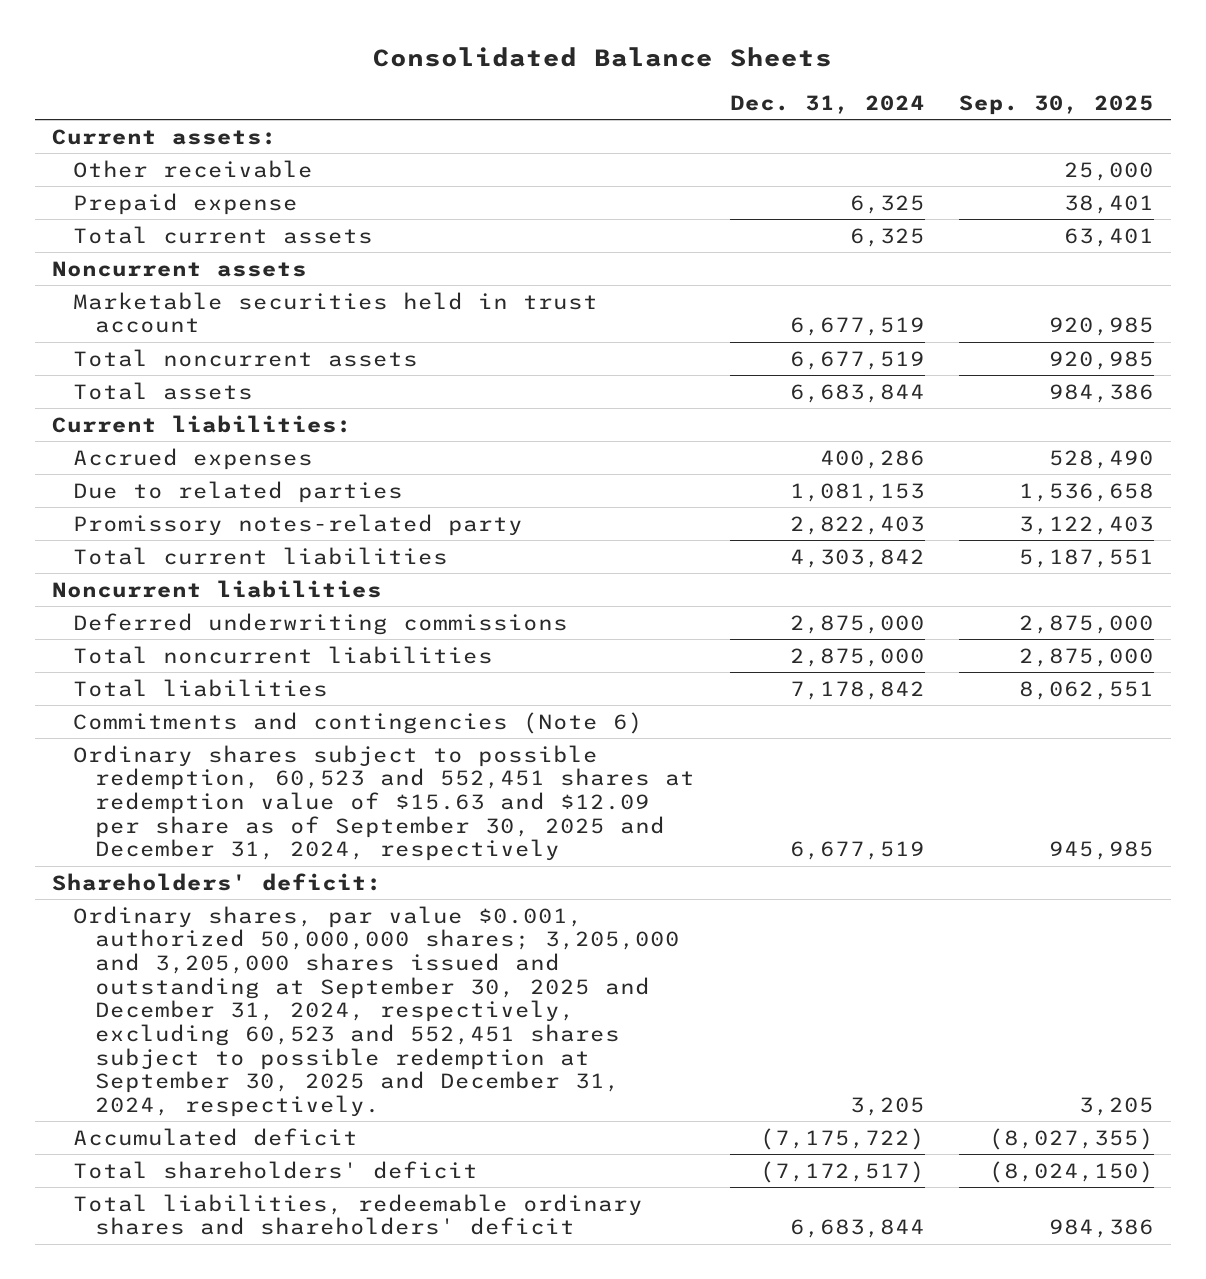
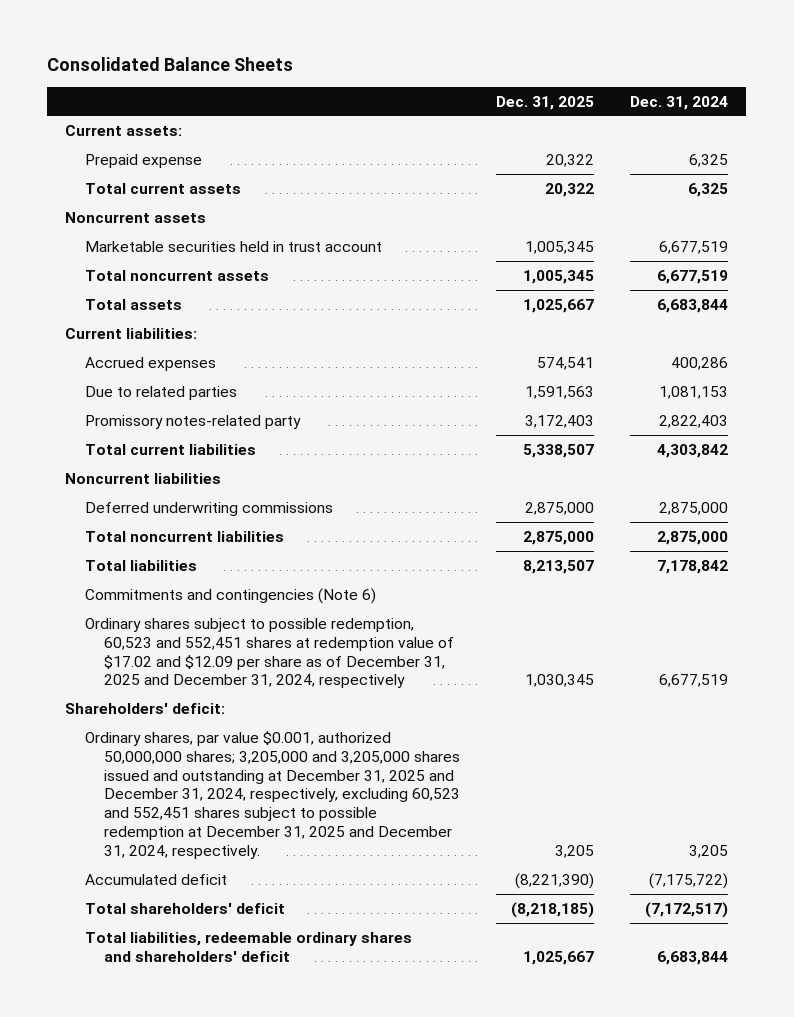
[959,95,1155,116] Sep. 30, 2025 -> none
none -> [496,95,595,110] Dec. 31, 2025
[73,159,314,178] Other receivable -> none
[73,744,695,862] Ordinary shares subject to possible redemption, 60,523 and 552,451 shares at redemption value of $15.63 and $12.09 per share as of September 30, 2025 and December 31, 2024, respectively -> [84,617,454,689] Ordinary shares subject to possible redemption, 60,523 and 552,451 shares at redemption value of $17.02 and $12.09 per share as of December 31, 2025 and December 31, 2024, respectively
[73,905,680,1117] Ordinary shares, par value $0.001, authorized 50,000,000 shares; 3,205,000 and 3,205,000 shares issued and outstanding at September 30, 2025 and December 31, 2024, respectively, excluding 60,523 and 552,451 shares subject to possible redemption at September 30, 2025 and December 31, 2024, respectively. -> [84,730,460,860] Ordinary shares, par value $0.001, authorized 50,000,000 shares; 3,205,000 and 3,205,000 shares issued and outstanding at December 31, 2025 and December 31, 2024, respectively, excluding 60,523 and 552,451 shares subject to possible redemption at December 31, 2025 and December 31, 2024, respectively.

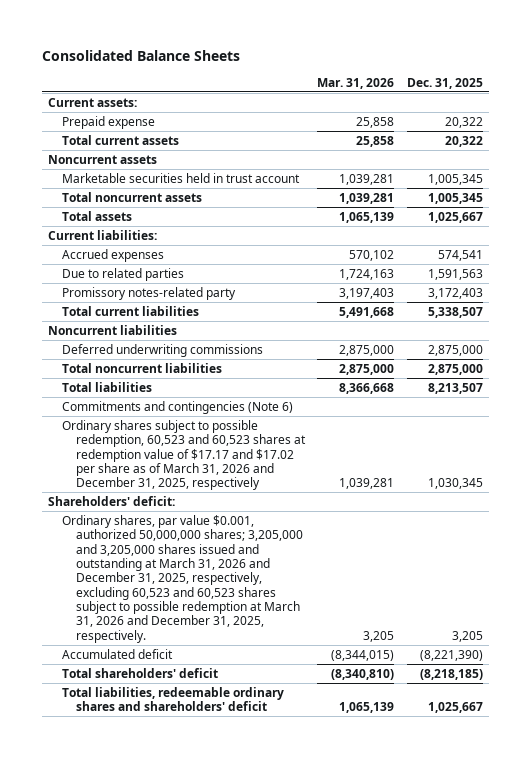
[630,95,729,110] Dec. 31, 2024 -> none
none -> [317,77,395,89] Mar. 31, 2026
[84,617,454,689] Ordinary shares subject to possible redemption, 60,523 and 552,451 shares at redemption value of $17.02 and $12.09 per share as of December 31, 2025 and December 31, 2024, respectively -> [62,419,306,491] Ordinary shares subject to possible redemption, 60,523 and 60,523 shares at redemption value of $17.17 and $17.02 per share as of March 31, 2026 and December 31, 2025, respectively
[84,730,460,860] Ordinary shares, par value $0.001, authorized 50,000,000 shares; 3,205,000 and 3,205,000 shares issued and outstanding at December 31, 2025 and December 31, 2024, respectively, excluding 60,523 and 552,451 shares subject to possible redemption at December 31, 2025 and December 31, 2024, respectively. -> [62,514,303,643] Ordinary shares, par value $0.001, authorized 50,000,000 shares; 3,205,000 and 3,205,000 shares issued and outstanding at March 31, 2026 and December 31, 2025, respectively, excluding 60,523 and 60,523 shares subject to possible redemption at March 31, 2026 and December 31, 2025, respectively.

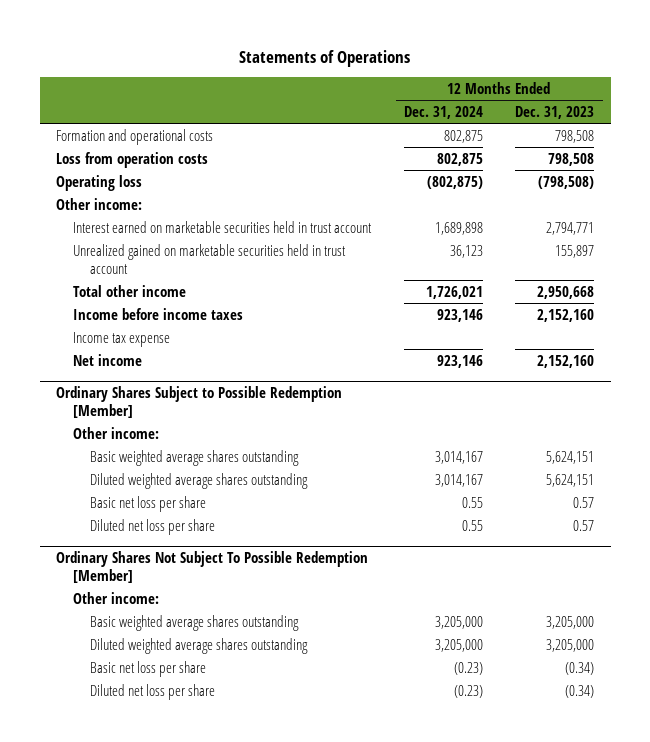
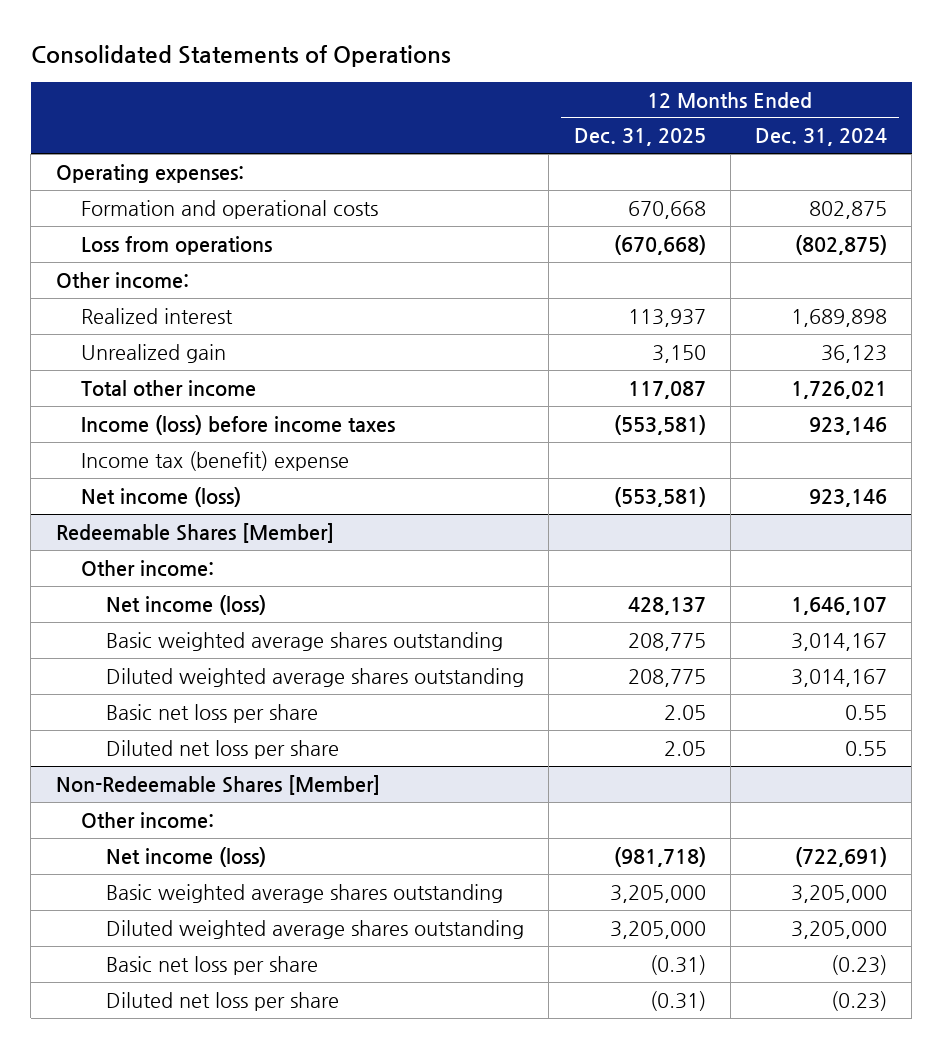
[239,49,411,67] Statements of Operations -> [30,44,451,67] Consolidated Statements of Operations
[515,106,595,120] Dec. 31, 2023 -> none
none -> [573,128,706,147] Dec. 31, 2025
none -> [55,163,244,183] Operating expenses:
[55,174,142,191] Operating loss -> none
[55,151,208,168] Loss from operation costs -> [80,235,272,255] Loss from operations
[436,152,483,166] 802,875 -> [795,234,888,255] (802,875)
[73,220,373,233] Interest earned on marketable securities held in trust account -> [80,307,233,324] Realized interest
[73,243,347,274] Unrealized gained on marketable securities held in trust account -> [80,343,226,363] Unrealized gain
[55,385,342,419] Ordinary Shares Subject to Possible Redemption [Member] -> none
[73,307,244,320] Income before income taxes -> [80,414,395,435] Income (loss) before income taxes
[73,331,171,347] Income tax expense -> [80,450,349,471] Income tax (benefit) expense
[73,353,143,366] Net income -> [80,486,241,507] Net income (loss)
none -> [55,522,334,543] Redeemable Shares [Member]
none -> [106,594,267,615] Net income (loss)
[55,550,368,584] Ordinary Shares Not Subject To Possible Redemption [Member] -> none
none -> [55,774,380,795] Non-Redeemable Shares [Member]
none -> [106,846,267,867] Net income (loss)

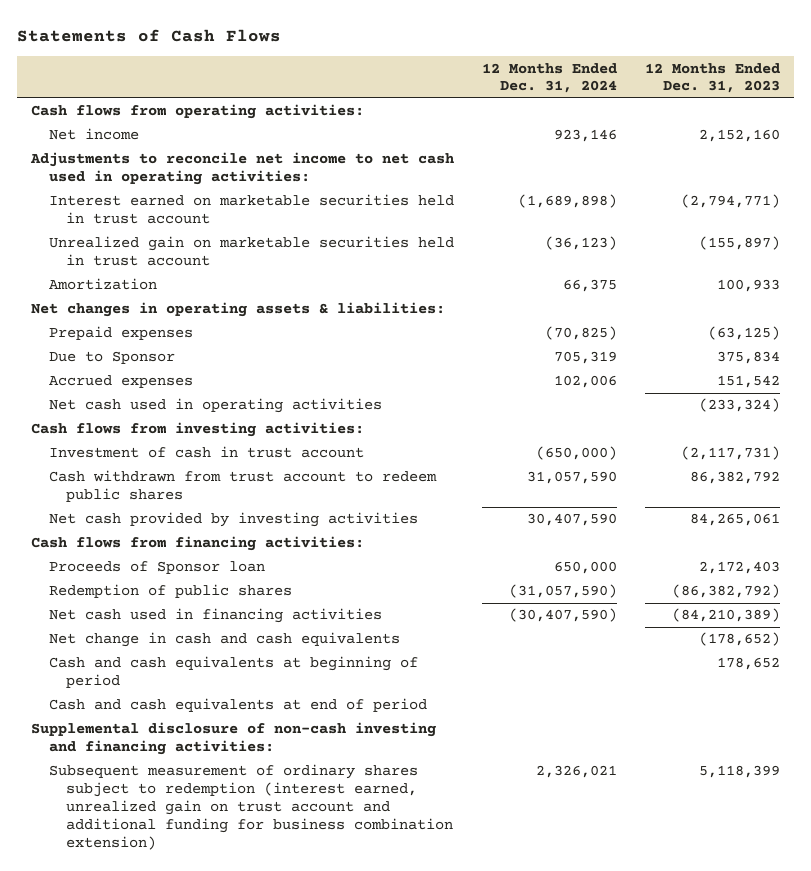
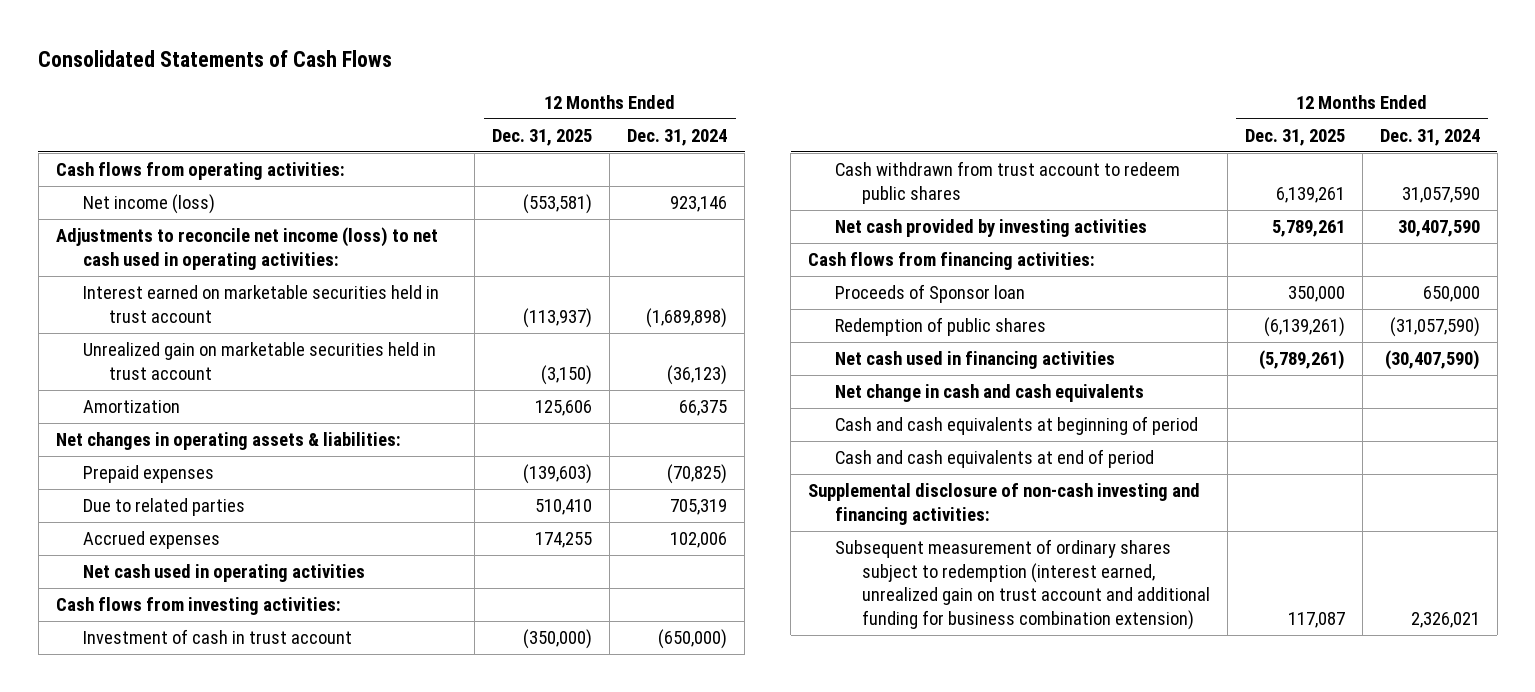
[17,28,282,42] Statements of Cash Flows -> [38,50,393,68] Consolidated Statements of Cash Flows
[644,62,780,94] 12 Months Ended Dec. 31, 2023 -> none
none -> [492,128,593,146] Dec. 31, 2025
[48,128,139,141] Net income -> [82,194,215,215] Net income (loss)
[30,152,455,186] Adjustments to reconcile net income to net cash used in operating activities: -> [55,227,438,270] Adjustments to reconcile net income (loss) to net cash used in operating activities:
[48,351,175,365] Due to Sponsor -> [82,498,245,517] Due to related parties

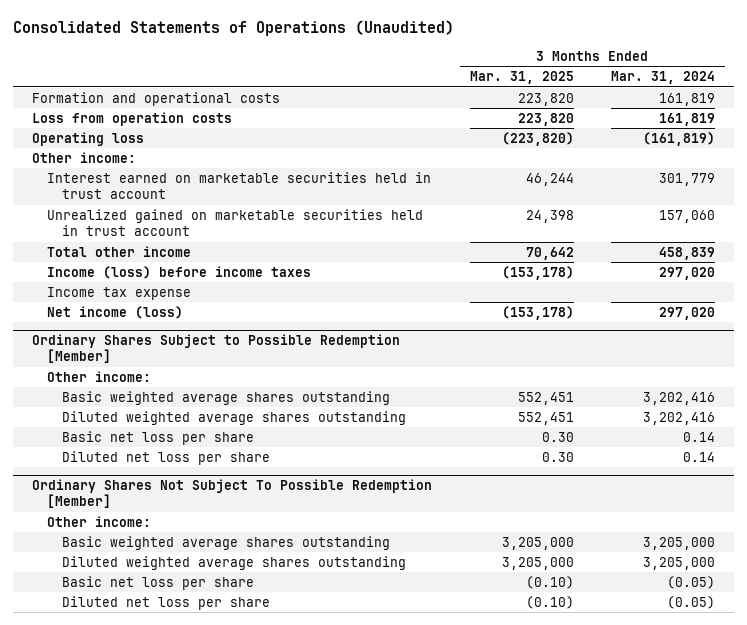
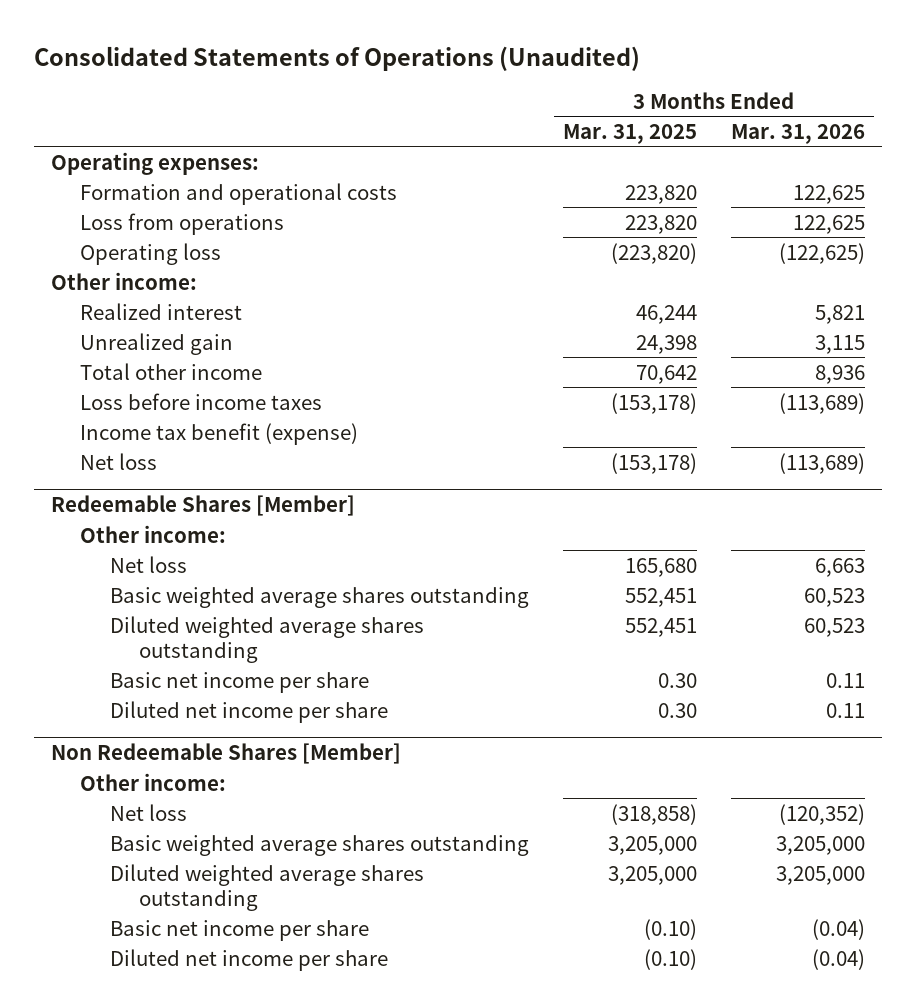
[611,71,716,85] Mar. 31, 2024 -> none
none -> [731,123,866,144] Mar. 31, 2026
none -> [51,151,260,175] Operating expenses:
[31,111,232,126] Loss from operation costs -> [80,212,285,235] Loss from operations
[46,171,431,200] Interest earned on marketable securities held in trust account -> [80,302,243,320] Realized interest
[46,208,423,237] Unrealized gained on marketable securities held in trust account -> [80,332,234,355] Unrealized gain
[31,333,400,364] Ordinary Shares Subject to Possible Redemption [Member] -> none
[46,265,311,279] Income (loss) before income taxes -> [80,392,323,410] Loss before income taxes
[46,286,191,300] Income tax expense -> [80,422,359,445] Income tax benefit (expense)
[46,305,183,319] Net income (loss) -> [80,452,158,470] Net loss
none -> [51,495,356,517] Redeemable Shares [Member]
none -> [109,555,187,573] Net loss
[31,478,432,509] Ordinary Shares Not Subject To Possible Redemption [Member] -> none
[61,430,254,445] Basic net loss per share -> [109,671,369,693] Basic net income per share
[61,450,270,465] Diluted net loss per share -> [109,700,388,723] Diluted net income per share
none -> [51,743,402,765] Non Redeemable Shares [Member]
none -> [109,803,187,821] Net loss
[61,575,254,590] Basic net loss per share -> [109,919,369,941] Basic net income per share
[61,595,270,610] Diluted net loss per share -> [109,948,388,971] Diluted net income per share

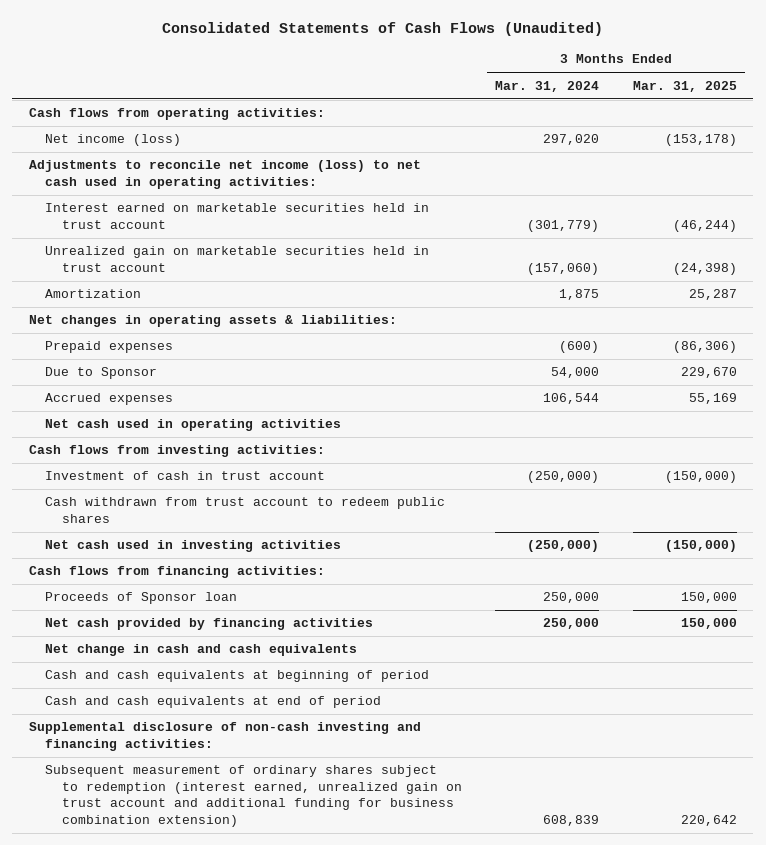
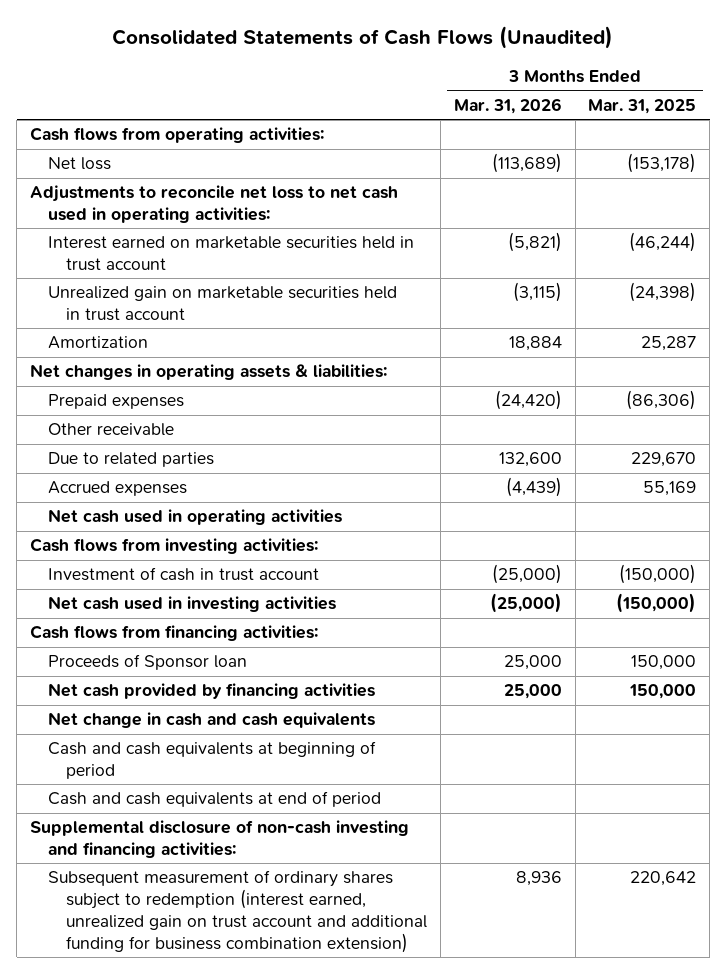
[495,80,600,92] Mar. 31, 2024 -> none
none -> [453,97,562,114] Mar. 31, 2026
[45,134,182,147] Net income (loss) -> [48,157,112,171] Net loss
[29,160,422,189] Adjustments to reconcile net income (loss) to net cash used in operating activities: -> [30,185,399,224] Adjustments to reconcile net loss to net cash used in operating activities:
none -> [48,423,175,437] Other receivable
[45,367,158,380] Due to Sponsor -> [48,452,215,468] Due to related parties
[45,497,446,523] Cash withdrawn from trust account to redeem public shares -> none

